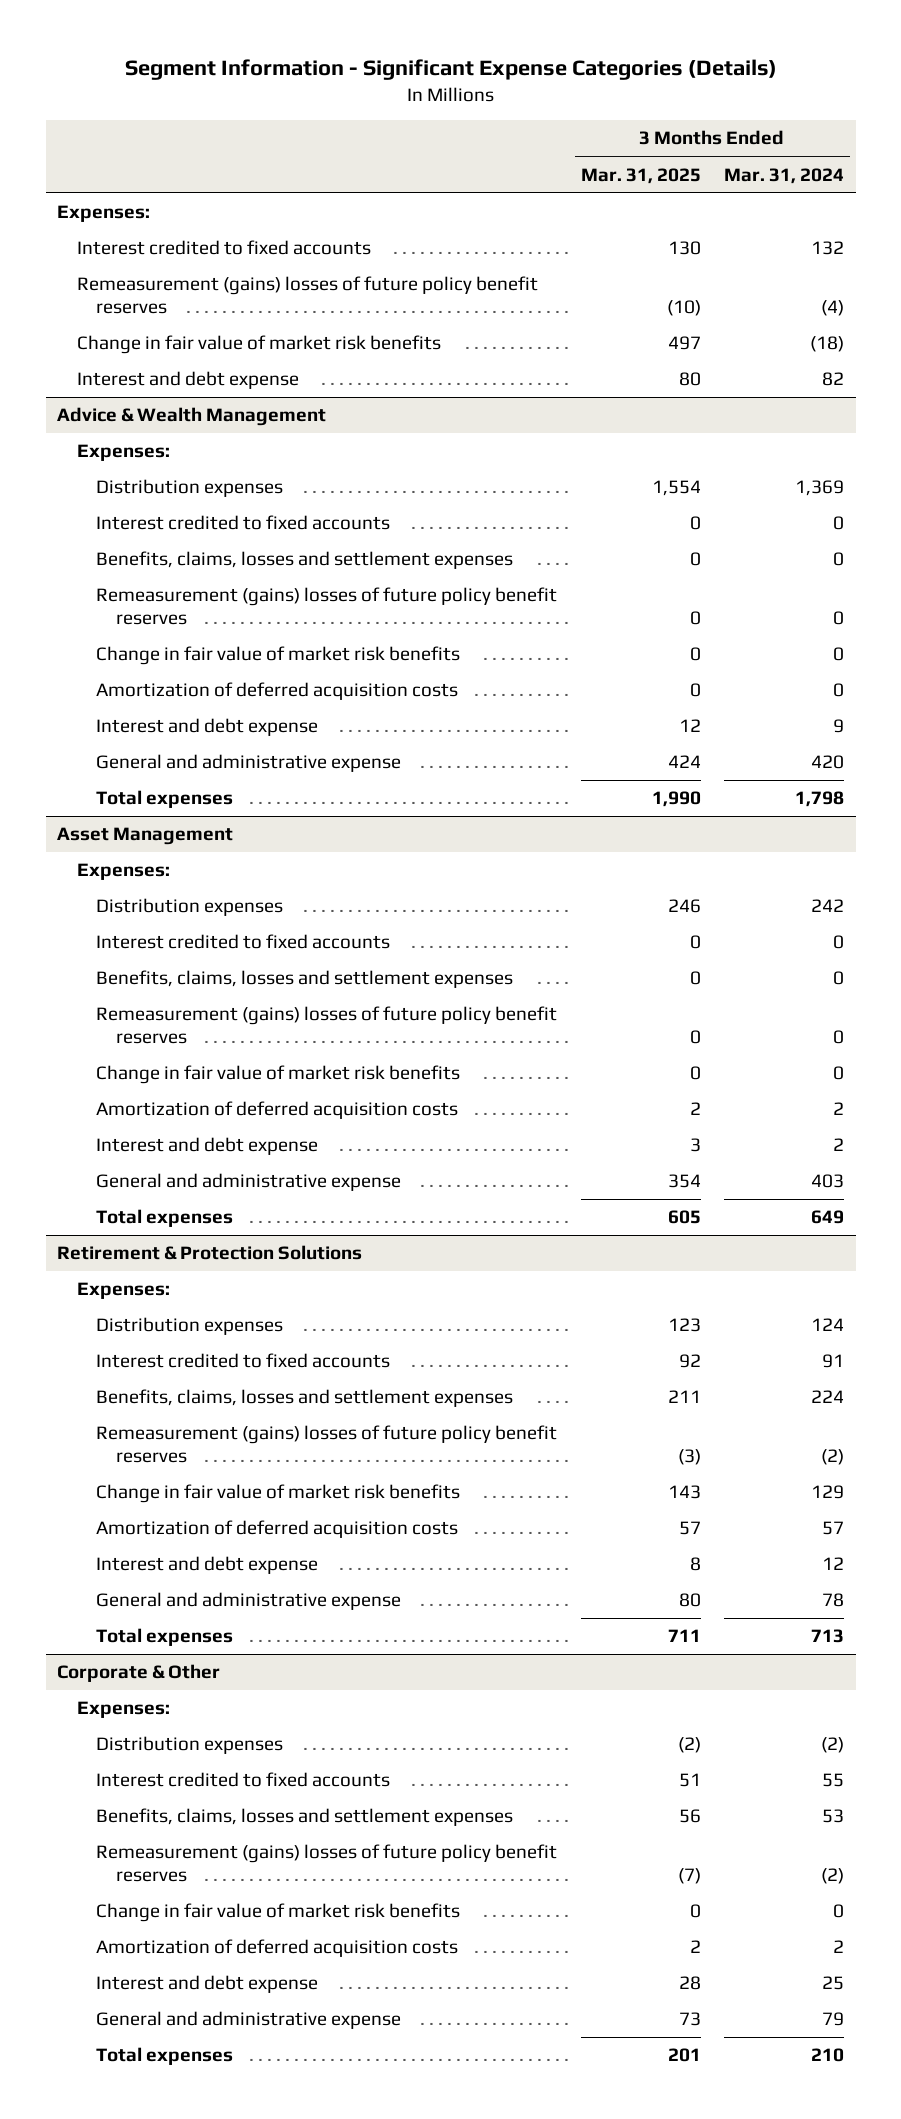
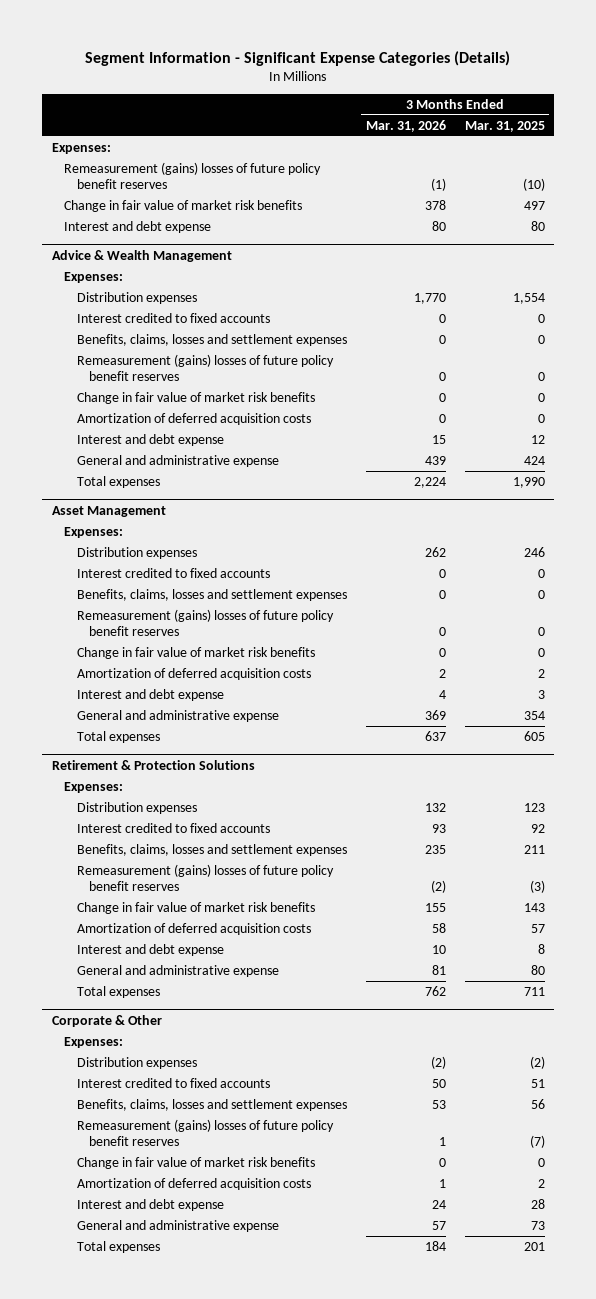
[723,167,844,184] Mar. 31, 2024 -> none
none -> [365,119,446,132] Mar. 31, 2026
[76,240,371,256] Interest credited to fixed accounts -> none

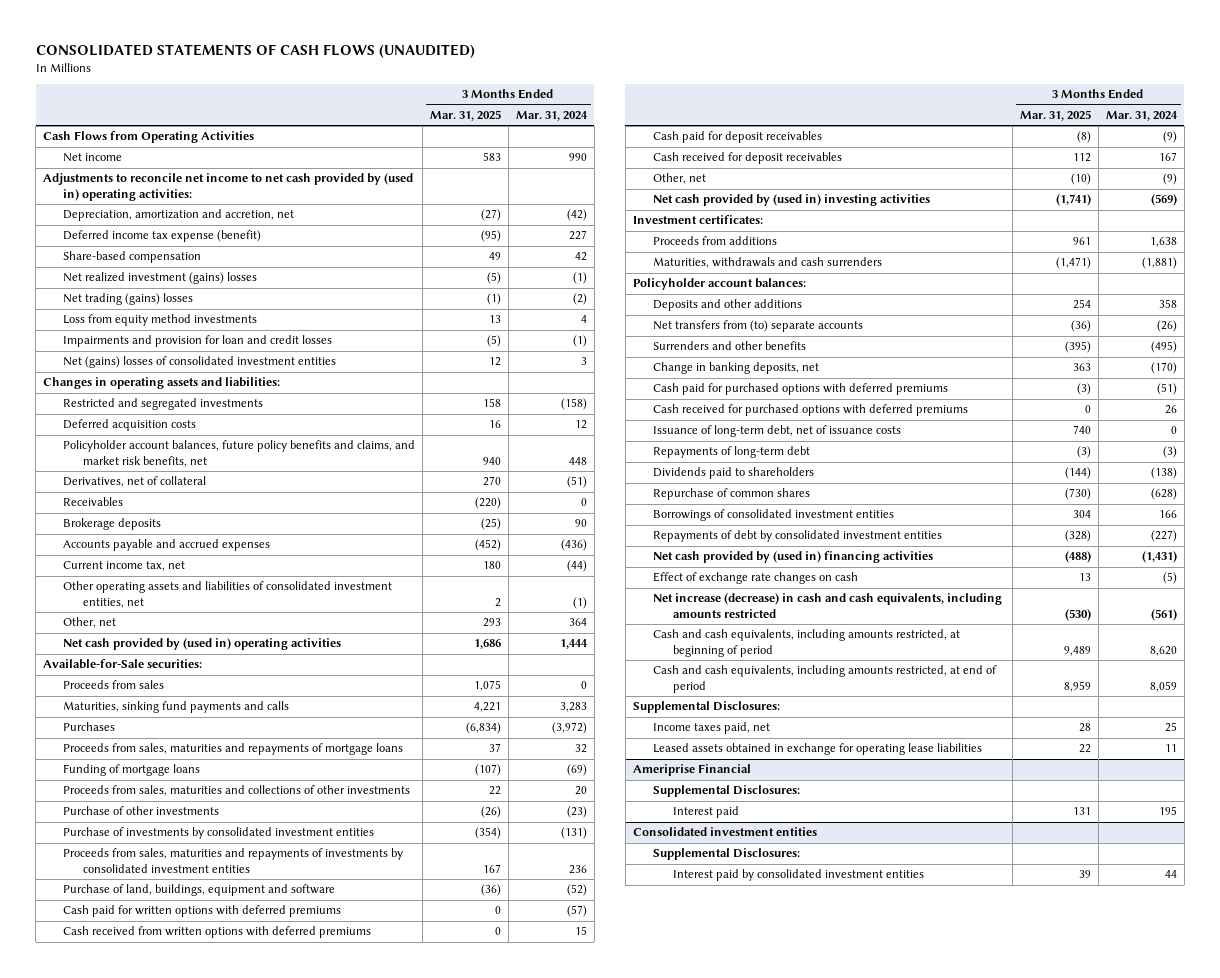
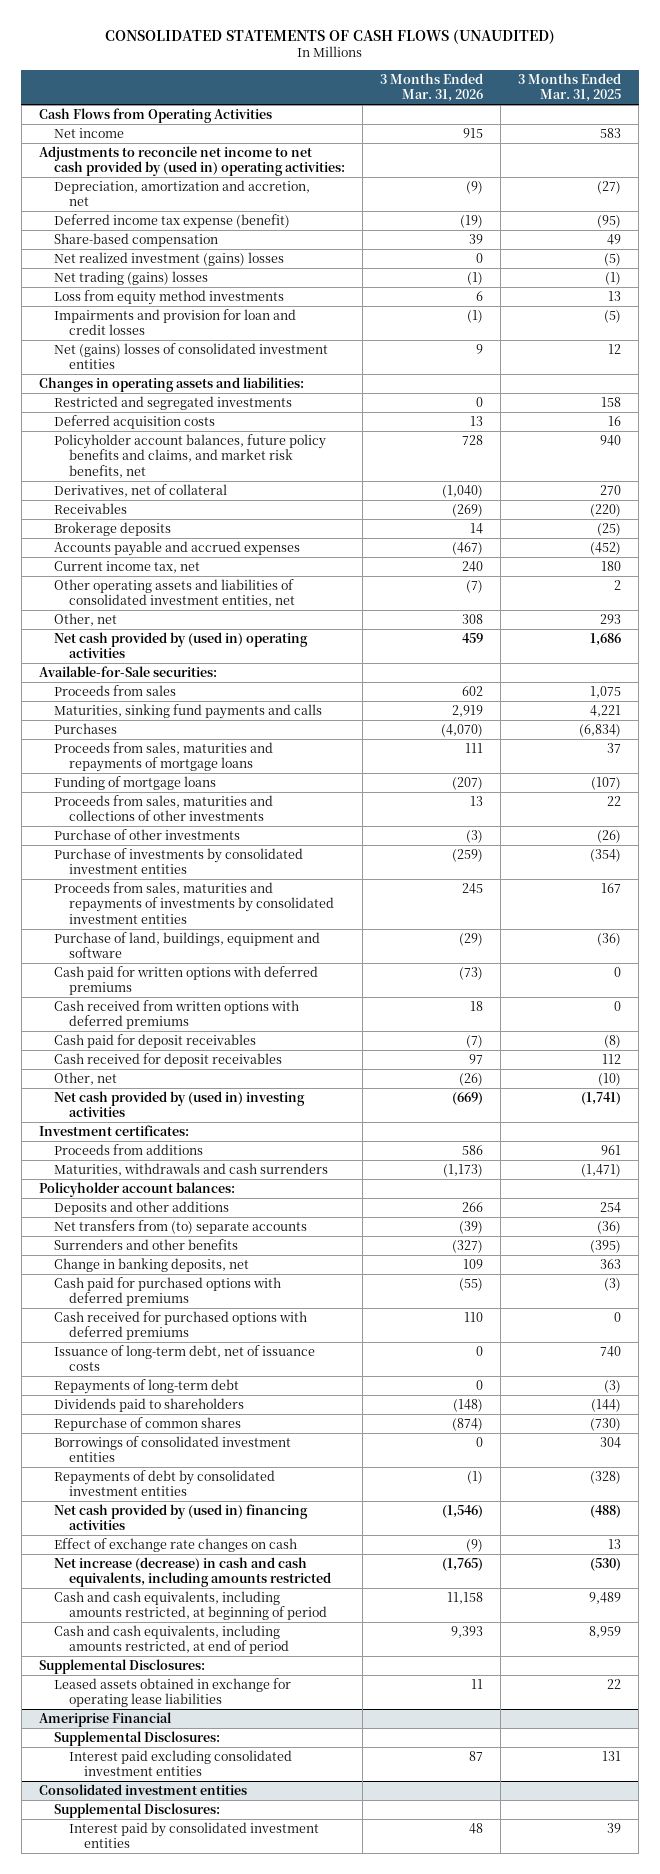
[515,110,588,121] Mar. 31, 2024 -> none
none -> [380,72,484,103] 3 Months Ended Mar. 31, 2026
[652,722,770,735] Income taxes paid, net -> none
[672,806,739,819] Interest paid -> [68,1750,292,1777] Interest paid excluding consolidated investment entities

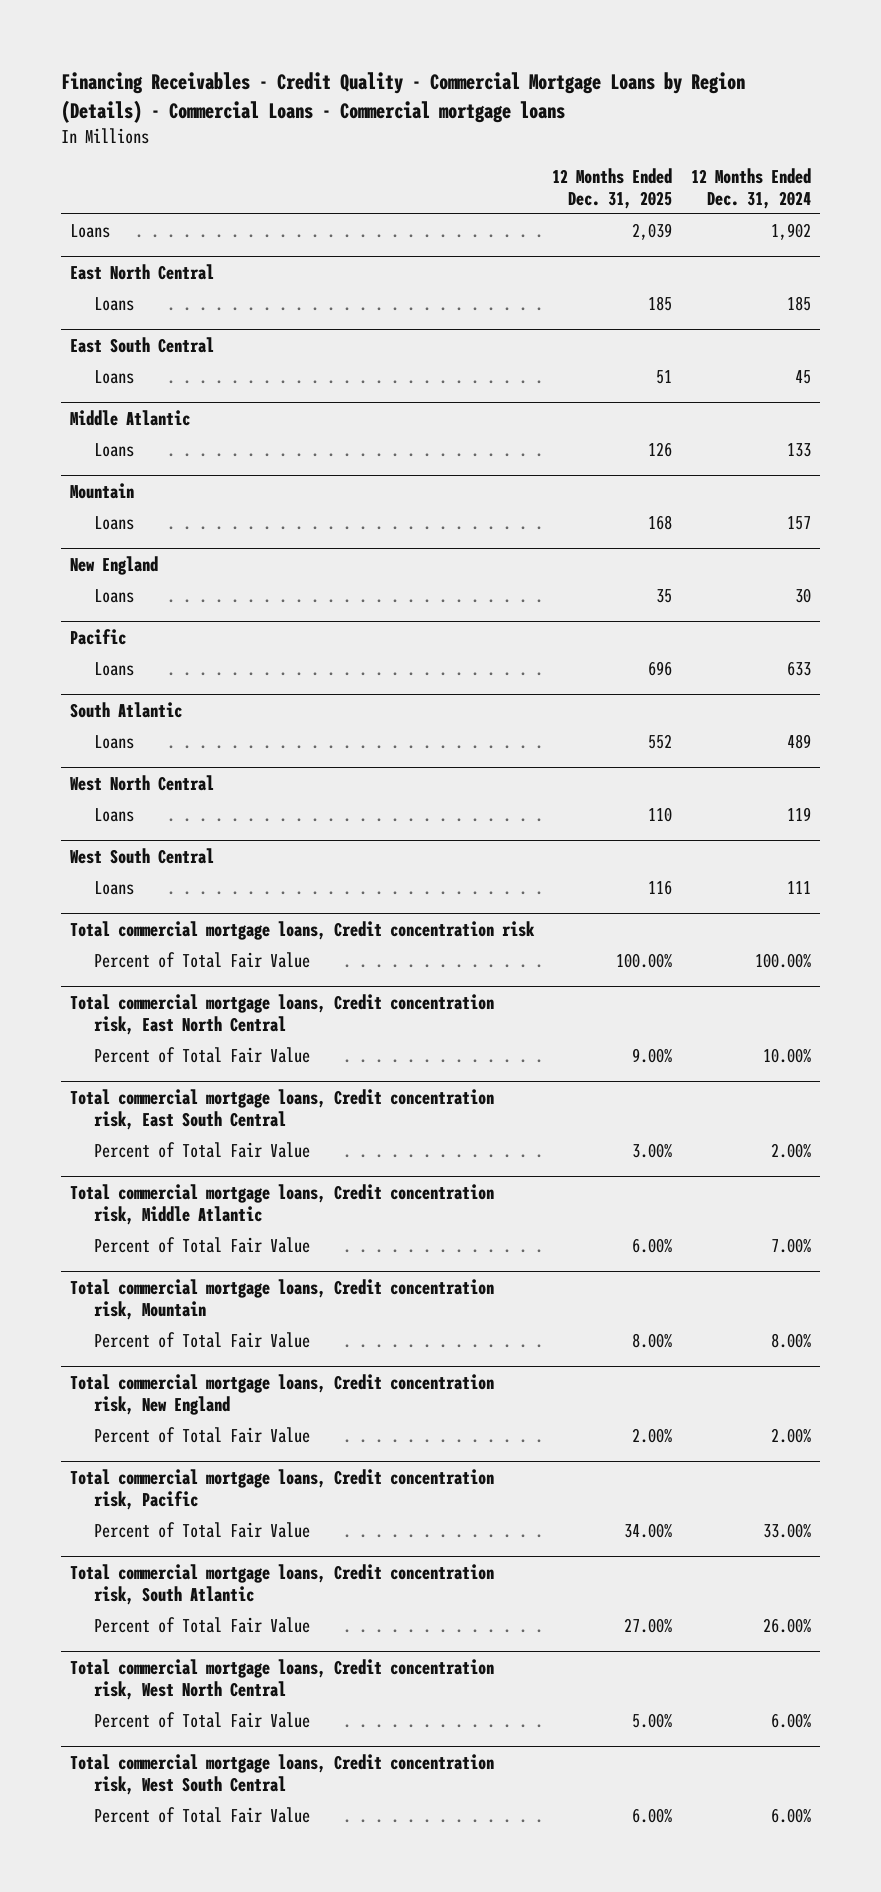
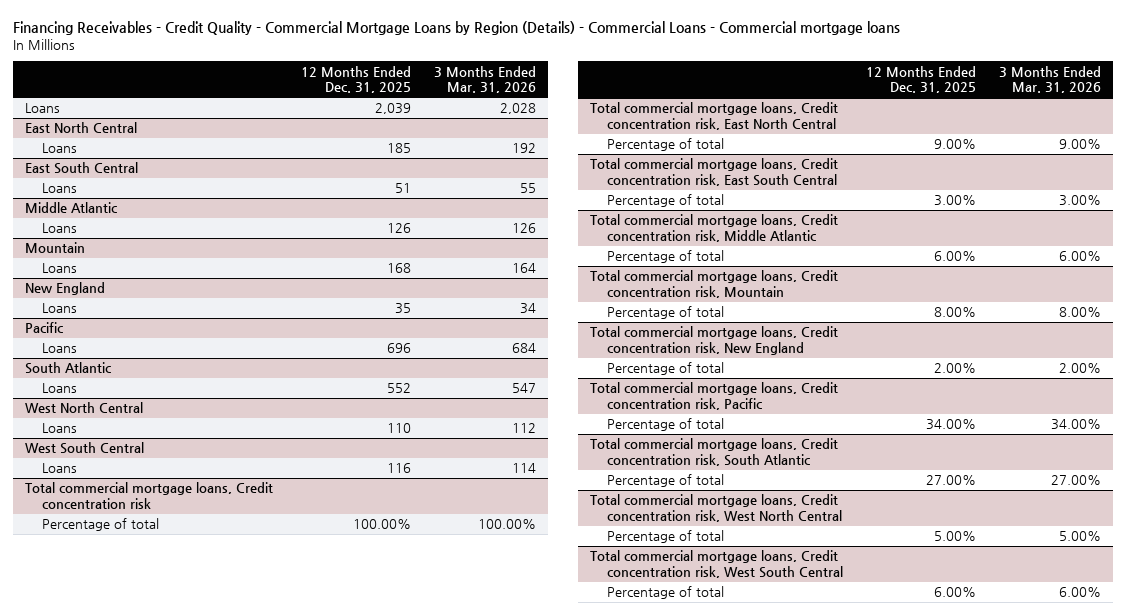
[690,167,811,209] 12 Months Ended Dec. 31, 2024 -> none
none -> [434,65,537,94] 3 Months Ended Mar. 31, 2026
[94,951,311,968] Percent of Total Fair Value -> [41,518,159,532] Percentage of total
[94,1046,311,1063] Percent of Total Fair Value -> [607,138,725,152] Percentage of total
[94,1141,311,1158] Percent of Total Fair Value -> [607,194,725,208] Percentage of total
[94,1236,311,1253] Percent of Total Fair Value -> [607,250,725,264] Percentage of total
[94,1331,311,1348] Percent of Total Fair Value -> [607,306,725,320] Percentage of total
[94,1426,311,1443] Percent of Total Fair Value -> [607,362,725,376] Percentage of total
[94,1521,311,1538] Percent of Total Fair Value -> [607,418,725,432] Percentage of total
[94,1616,311,1633] Percent of Total Fair Value -> [607,474,725,488] Percentage of total
[94,1711,311,1728] Percent of Total Fair Value -> [607,530,725,544] Percentage of total
[94,1806,311,1823] Percent of Total Fair Value -> [607,586,725,600] Percentage of total

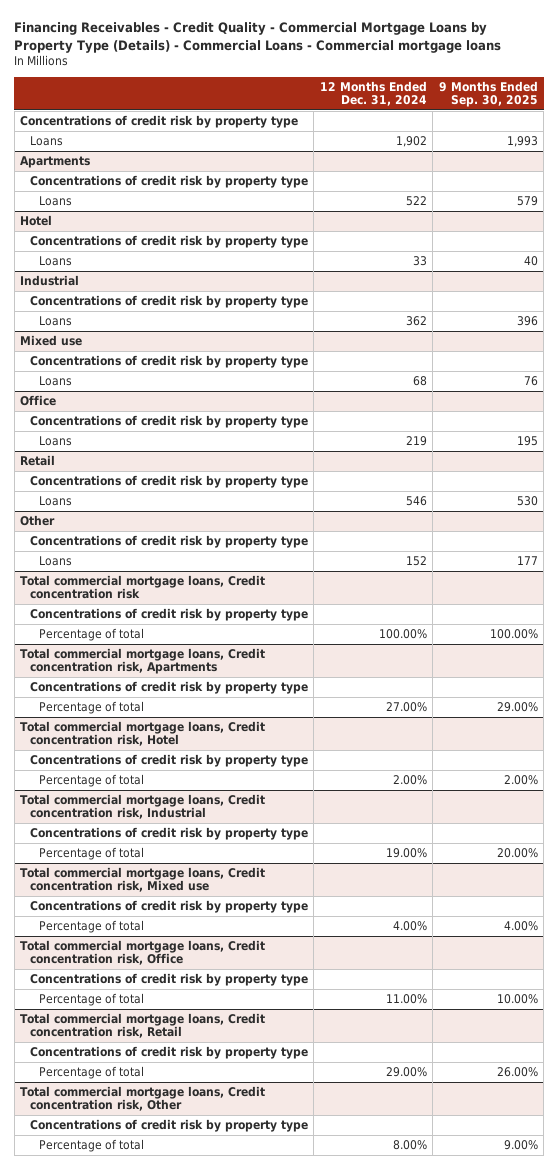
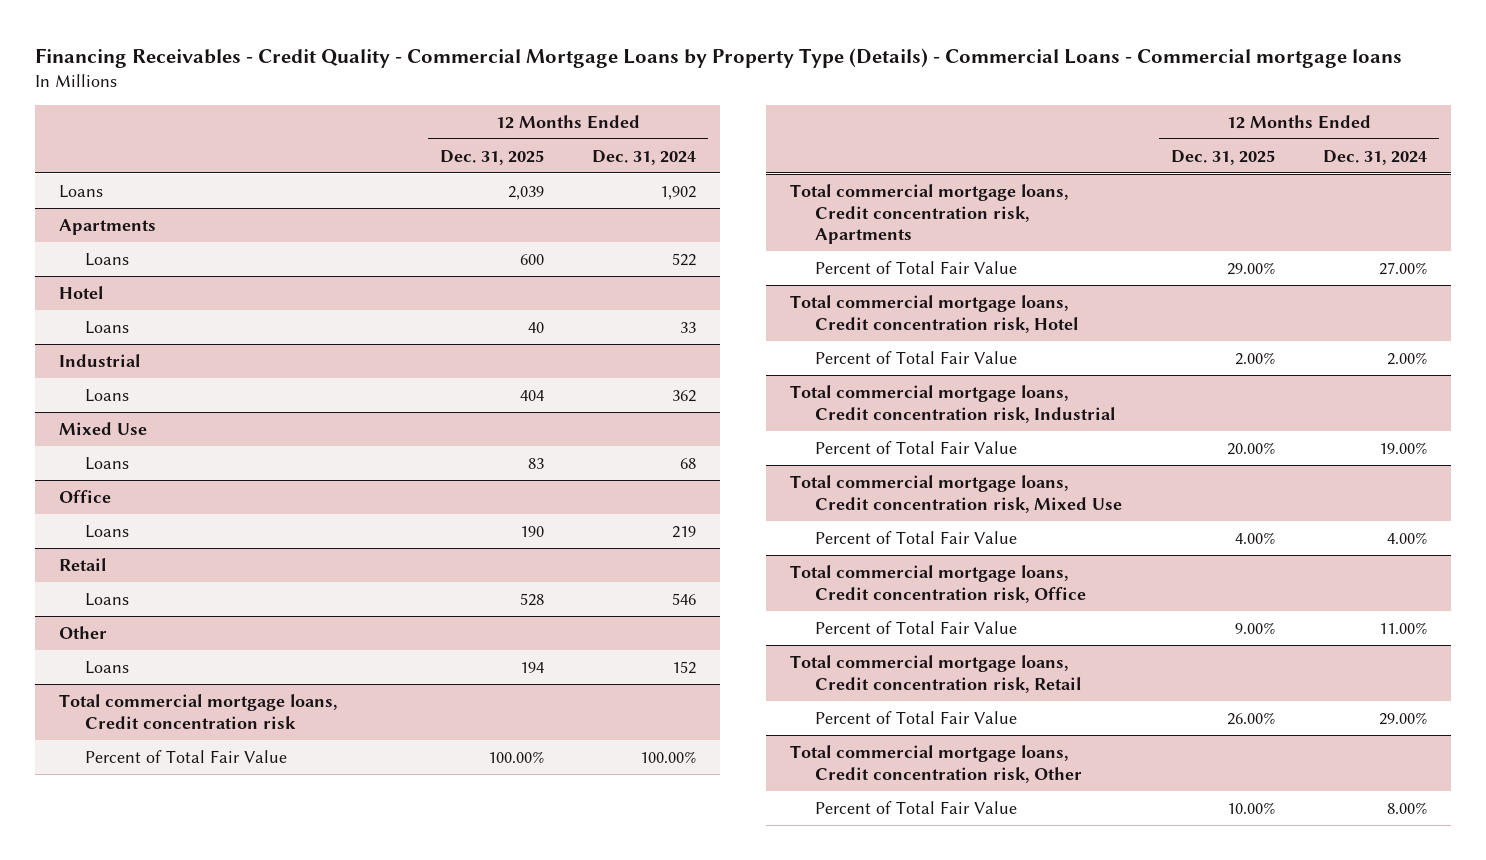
[438,80,538,107] 9 Months Ended Sep. 30, 2025 -> none
none -> [439,149,544,165] Dec. 31, 2025
[20,114,299,128] Concentrations of credit risk by property type -> none
[29,174,308,188] Concentrations of credit risk by property type -> none
[29,234,308,248] Concentrations of credit risk by property type -> none
[29,294,308,308] Concentrations of credit risk by property type -> none
[29,354,308,368] Concentrations of credit risk by property type -> none
[20,334,83,346] Mixed use -> [58,421,147,435] Mixed Use
[29,414,308,428] Concentrations of credit risk by property type -> none
[29,474,308,488] Concentrations of credit risk by property type -> none
[29,534,308,548] Concentrations of credit risk by property type -> none
[29,607,308,621] Concentrations of credit risk by property type -> none
[39,627,145,641] Percentage of total -> [84,749,287,763] Percent of Total Fair Value
[29,680,308,694] Concentrations of credit risk by property type -> none
[39,700,145,714] Percentage of total -> [815,260,1018,274] Percent of Total Fair Value
[29,753,308,767] Concentrations of credit risk by property type -> none
[39,773,145,787] Percentage of total -> [815,350,1018,364] Percent of Total Fair Value
[29,826,308,840] Concentrations of credit risk by property type -> none
[29,899,308,913] Concentrations of credit risk by property type -> none
[39,846,145,860] Percentage of total -> [815,440,1018,454] Percent of Total Fair Value
[20,866,266,893] Total commercial mortgage loans, Credit concentration risk, Mixed use -> [789,474,1123,513] Total commercial mortgage loans, Credit concentration risk, Mixed Use
[39,919,145,933] Percentage of total -> [815,530,1018,544] Percent of Total Fair Value
[29,972,308,986] Concentrations of credit risk by property type -> none
[39,992,145,1006] Percentage of total -> [815,620,1018,634] Percent of Total Fair Value
[29,1045,308,1059] Concentrations of credit risk by property type -> none
[39,1065,145,1079] Percentage of total -> [815,710,1018,724] Percent of Total Fair Value
[29,1118,308,1132] Concentrations of credit risk by property type -> none
[39,1138,145,1152] Percentage of total -> [815,800,1018,814] Percent of Total Fair Value

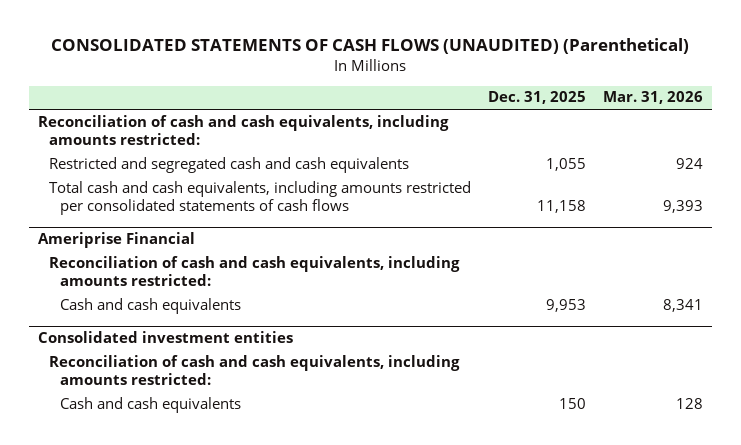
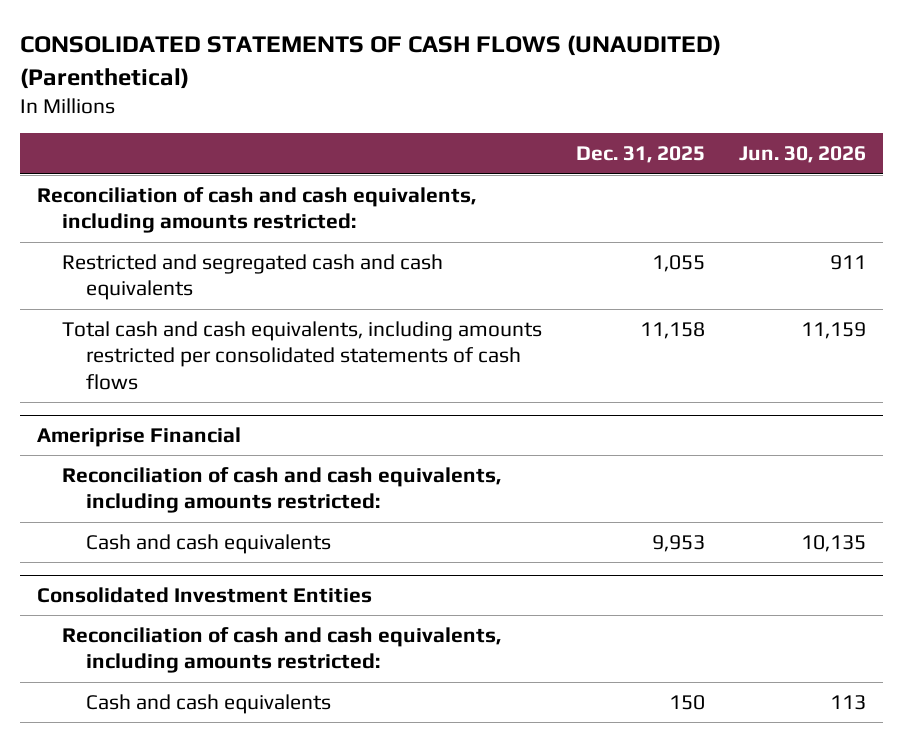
[603,91,704,105] Mar. 31, 2026 -> none
none -> [738,146,866,164] Jun. 30, 2026
[37,331,293,344] Consolidated investment entities -> [37,587,373,604] Consolidated Investment Entities

